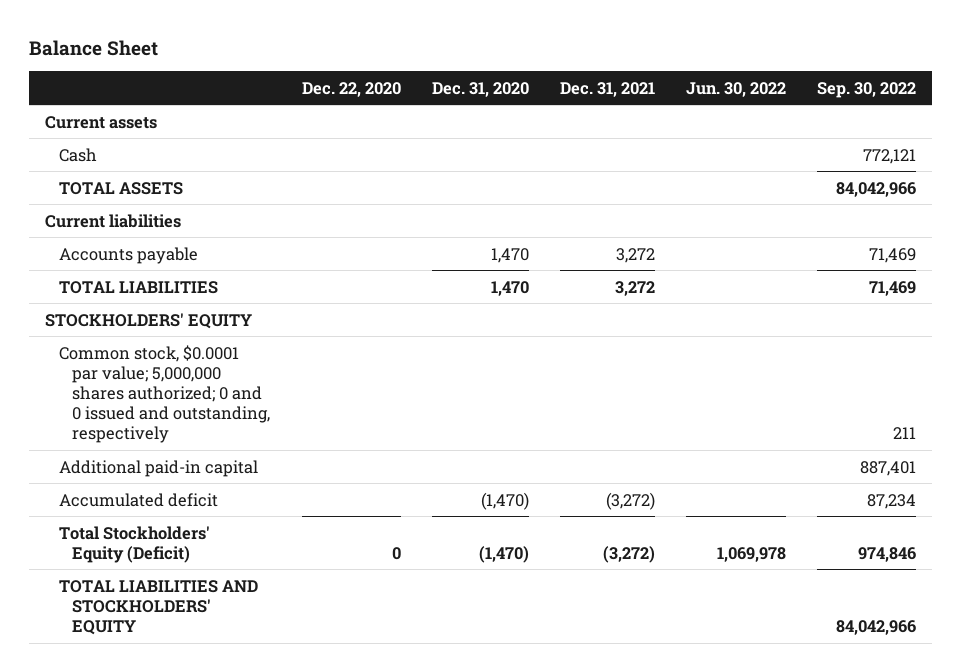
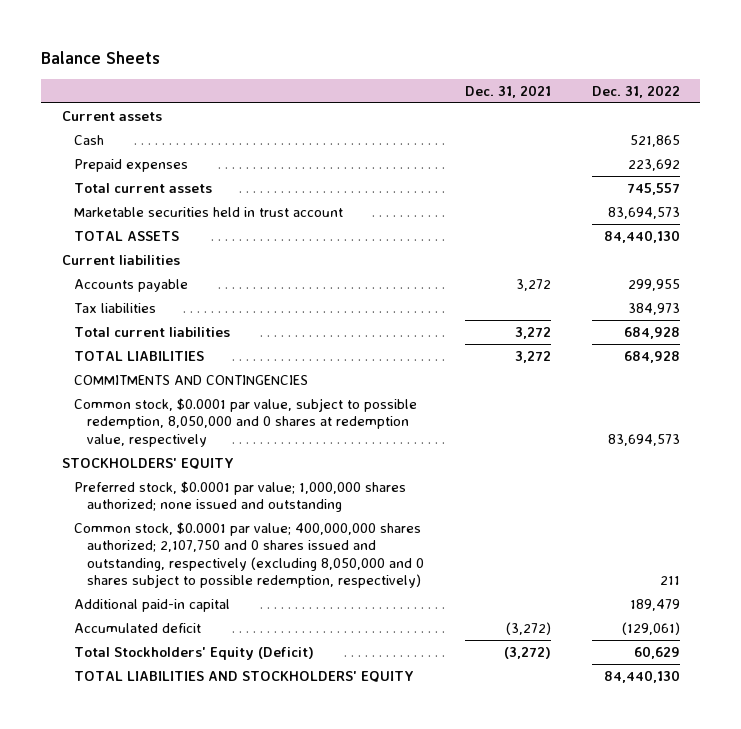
[29,39,159,56] Balance Sheet -> [41,51,161,65] Balance Sheets
[301,81,401,97] Dec. 22, 2020 -> none
[431,81,529,97] Dec. 31, 2020 -> none
[686,81,787,97] Jun. 30, 2022 -> none
[817,81,917,98] Sep. 30, 2022 -> none
none -> [591,84,680,98] Dec. 31, 2022
none -> [74,158,189,172] Prepaid expenses
none -> [74,182,213,193] Total current assets
none -> [74,206,344,217] Marketable securities held in trust account
none -> [74,302,157,313] Tax liabilities
none -> [74,326,231,337] Total current liabilities
none -> [74,374,309,385] COMMITMENTS AND CONTINGENCIES
none -> [74,397,418,447] Common stock, $0.0001 par value, subject to possible redemption, 8,050,000 and 0 shares at redemption value, respectively
none -> [74,480,407,513] Preferred stock, $0.0001 par value; 1,000,000 shares authorized; none issued and outstanding
[58,344,271,444] Common stock, $0.0001 par value; 5,000,000 shares authorized; 0 and 0 issued and outstanding, respectively -> [74,521,425,589] Common stock, $0.0001 par value; 400,000,000 shares authorized; 2,107,750 and 0 shares issued and outstanding, respectively (excluding 8,050,000 and 0 shares subject to possible redemption, respectively)

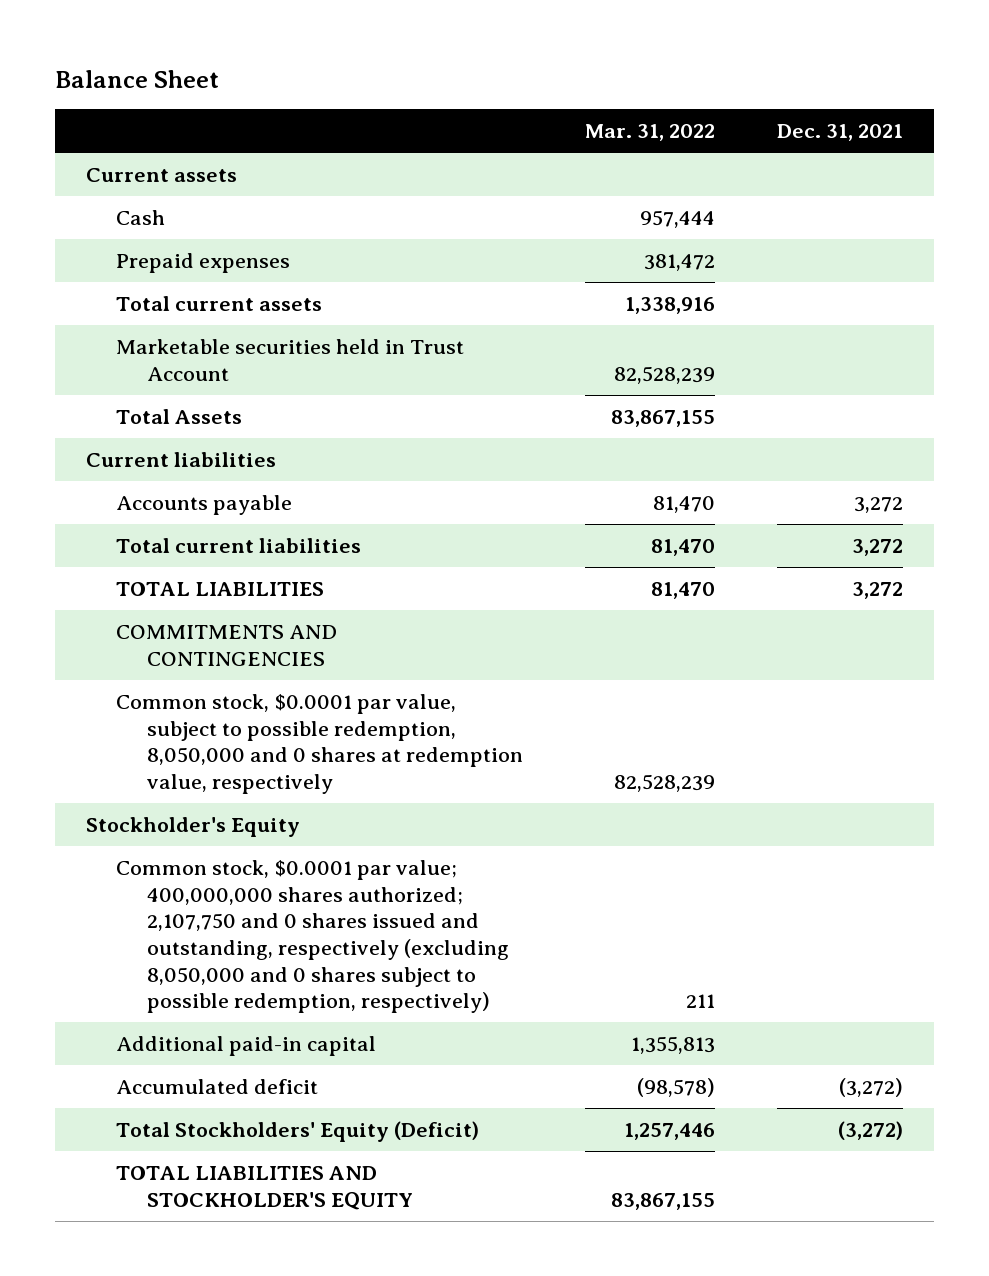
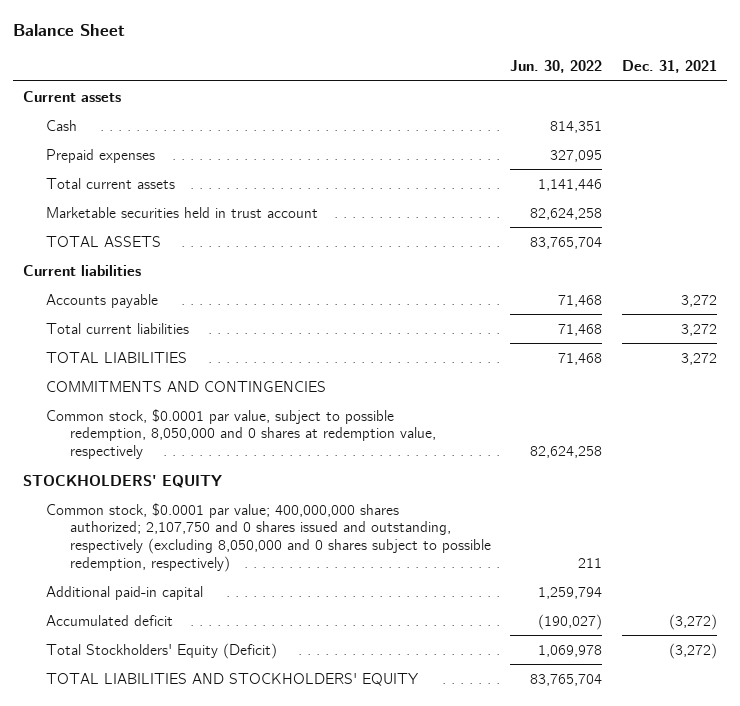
[585,124,716,142] Mar. 31, 2022 -> none
none -> [510,59,603,73] Jun. 30, 2022
[116,338,465,381] Marketable securities held in Trust Account -> [46,206,319,218] Marketable securities held in trust account
[116,408,243,424] Total Assets -> [46,235,162,247] TOTAL ASSETS
[85,816,300,837] Stockholder's Equity -> [23,474,223,488] STOCKHOLDERS' EQUITY
[116,1165,414,1210] TOTAL LIABILITIES AND STOCKHOLDER'S EQUITY -> [46,672,420,686] TOTAL LIABILITIES AND STOCKHOLDERS' EQUITY

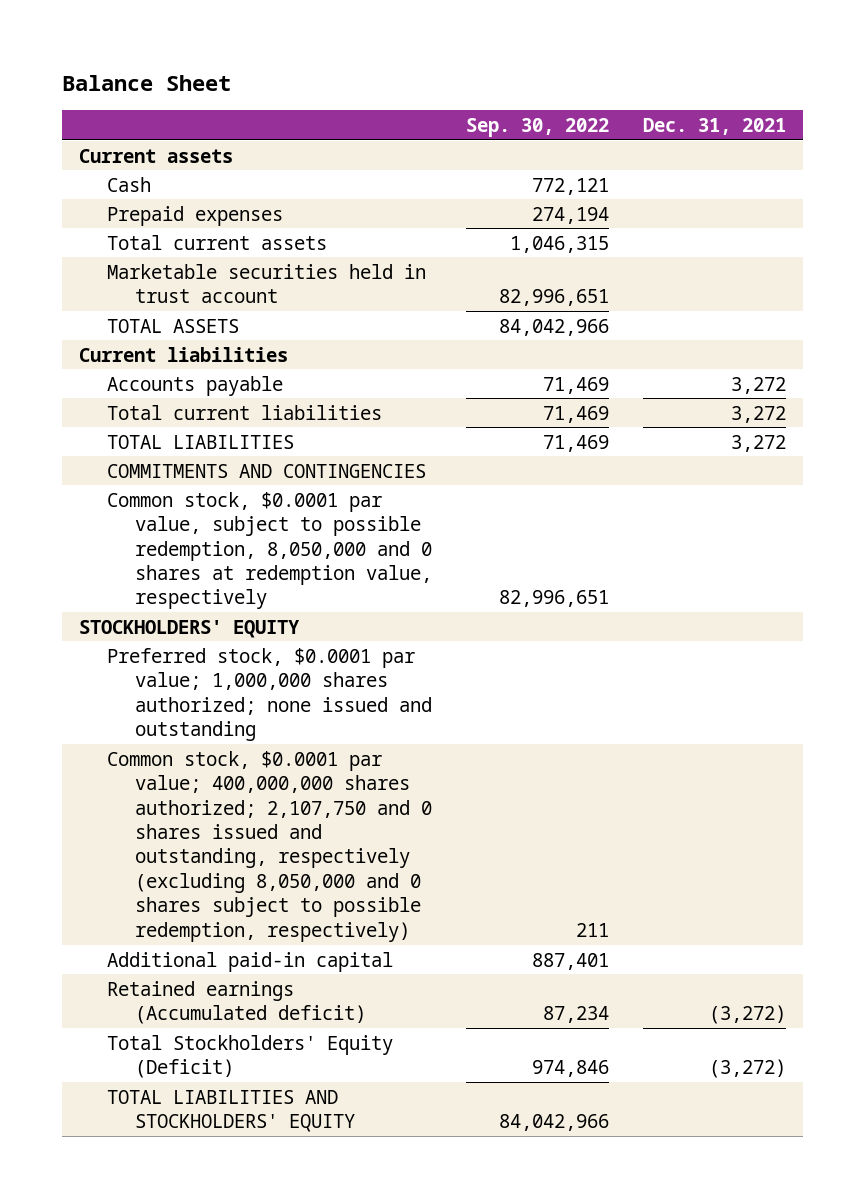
[510,59,603,73] Jun. 30, 2022 -> none
none -> [465,117,609,137] Sep. 30, 2022
none -> [106,647,432,741] Preferred stock, $0.0001 par value; 1,000,000 shares authorized; none issued and outstanding
[46,614,174,626] Accumulated deficit -> [106,980,366,1025] Retained earnings (Accumulated deficit)

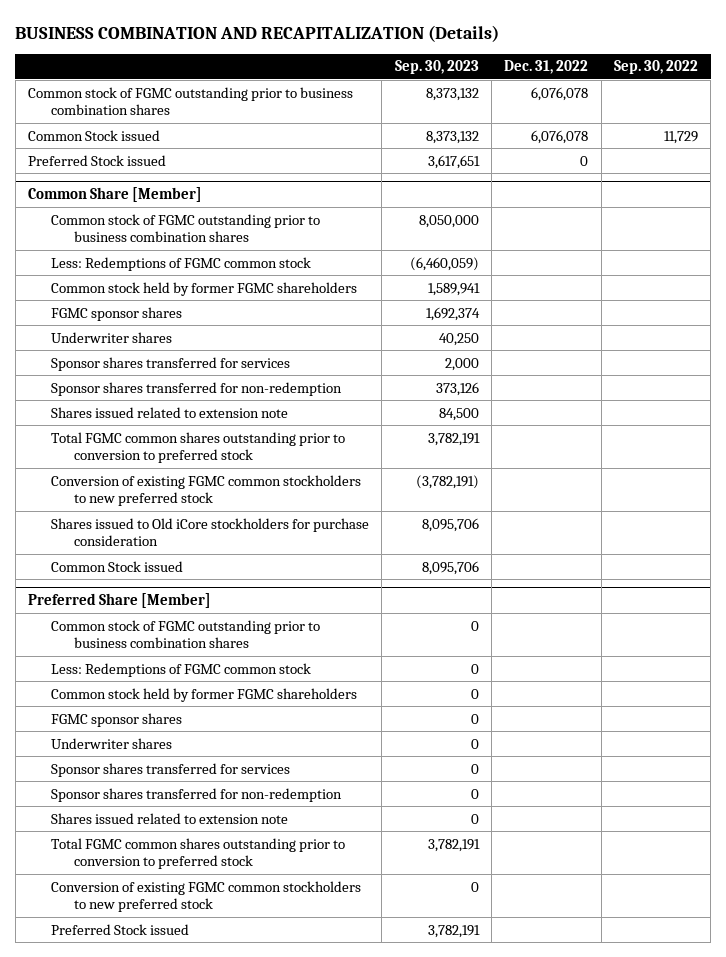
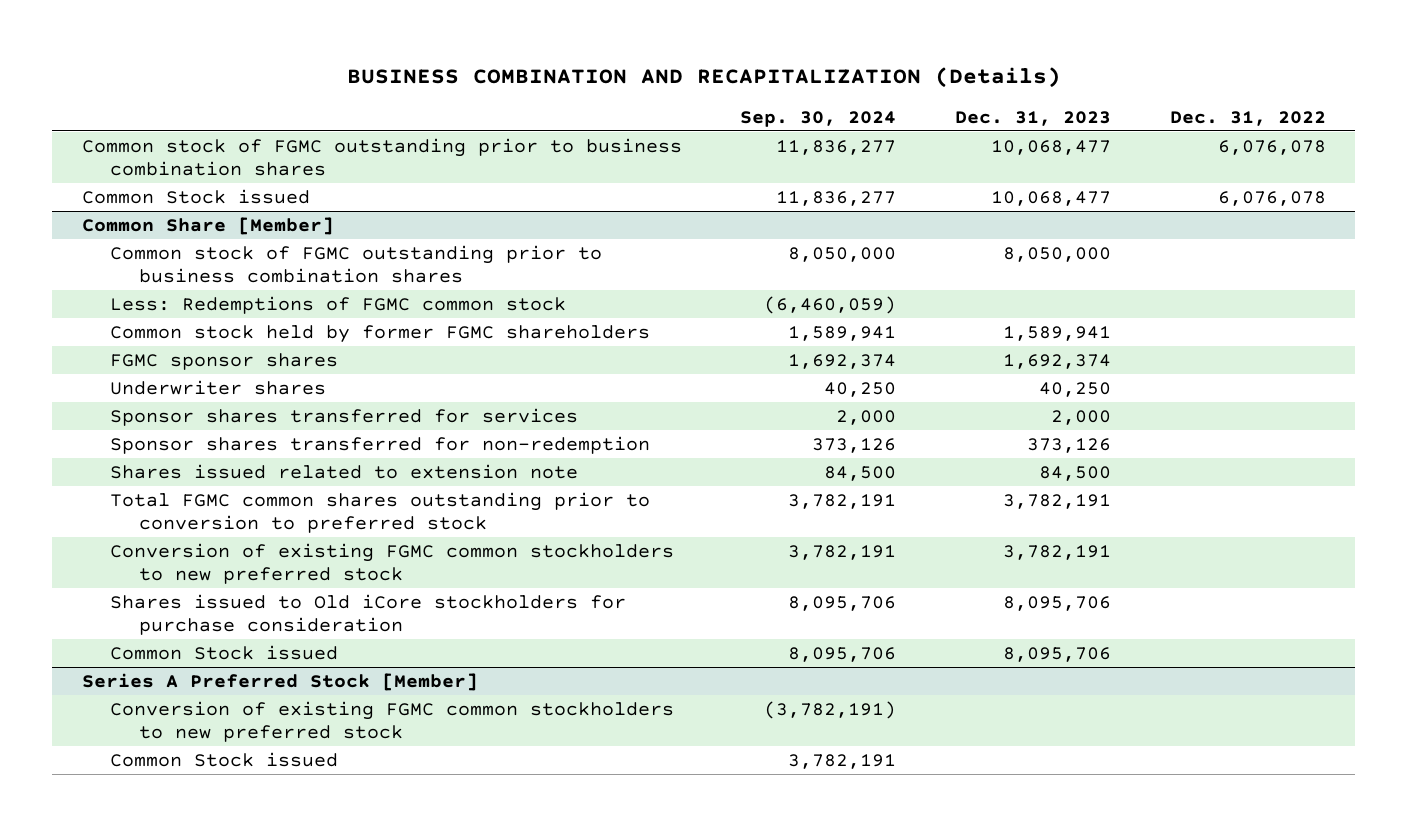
[394,60,479,75] Sep. 30, 2023 -> none
[613,60,698,75] Sep. 30, 2022 -> none
none -> [740,110,897,127] Sep. 30, 2024
none -> [955,110,1112,126] Dec. 31, 2023
[28,154,167,166] Preferred Stock issued -> none
[28,593,212,609] Preferred Share [Member] -> none
[51,619,321,649] Common stock of FGMC outstanding prior to business combination shares -> none
[51,662,312,677] Less: Redemptions of FGMC common stock -> none
[51,687,358,702] Common stock held by former FGMC shareholders -> none
[51,712,183,727] FGMC sponsor shares -> none
[51,737,173,749] Underwriter shares -> none
[51,762,291,777] Sponsor shares transferred for services -> none
[51,787,343,802] Sponsor shares transferred for non-redemption -> none
[51,812,289,824] Shares issued related to extension note -> none
[51,837,346,870] Total FGMC common shares outstanding prior to conversion to preferred stock -> none
[51,880,362,913] Conversion of existing FGMC common stockholders to new preferred stock -> none
[51,923,190,935] Preferred Stock issued -> none
none -> [81,672,478,691] Series A Preferred Stock [Member]
none -> [110,700,675,743] Conversion of existing FGMC common stockholders to new preferred stock
none -> [110,751,339,767] Common Stock issued

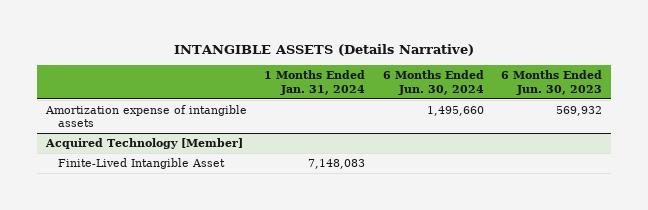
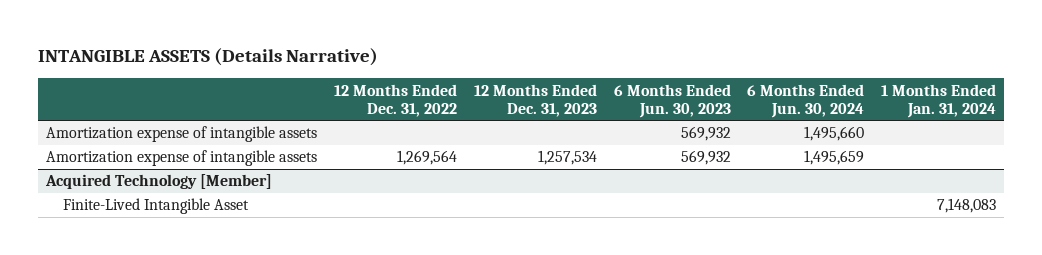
none -> [333,83,457,118] 12 Months Ended Dec. 31, 2022
none -> [473,83,597,118] 12 Months Ended Dec. 31, 2023
none -> [46,150,318,167] Amortization expense of intangible assets

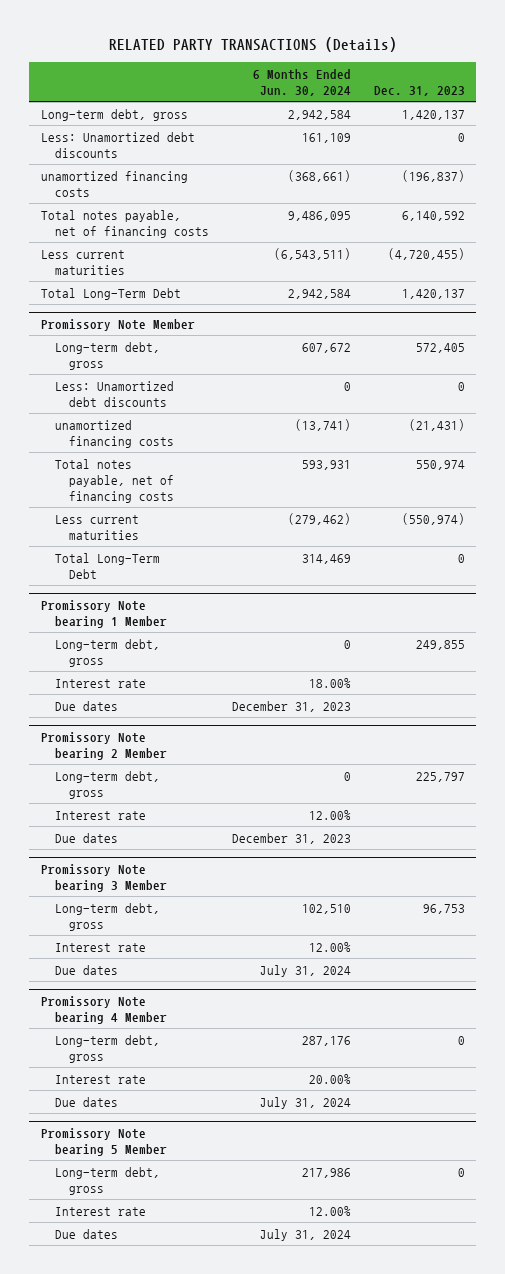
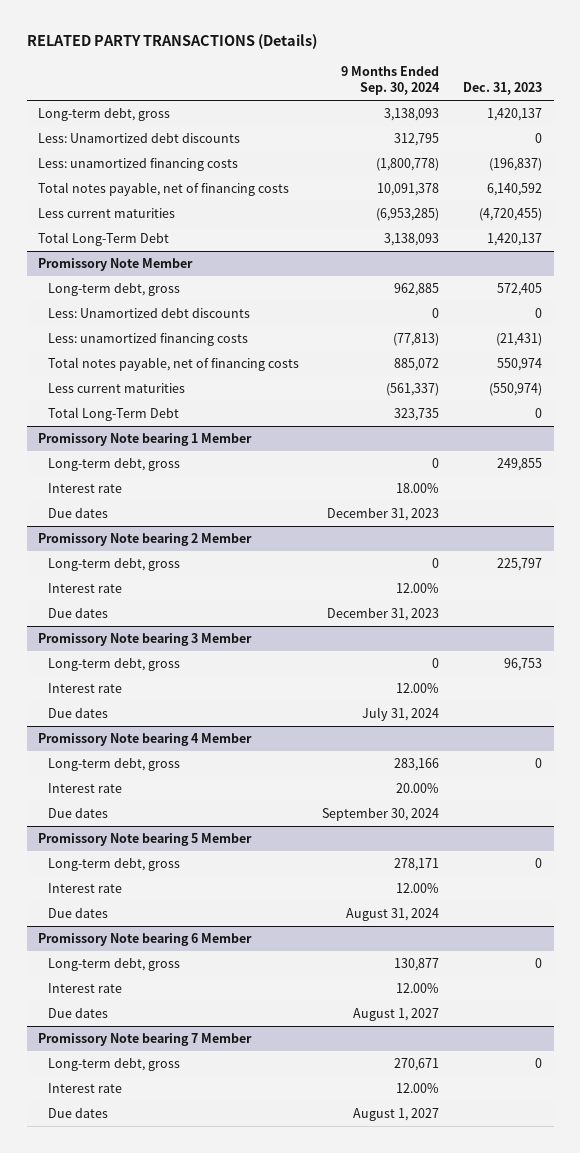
[252,68,351,96] 6 Months Ended Jun. 30, 2024 -> none
none -> [341,66,441,96] 9 Months Ended Sep. 30, 2024
[40,170,188,197] unamortized financing costs -> [38,158,239,172] Less: unamortized financing costs
[54,419,175,448] unamortized financing costs -> [47,333,248,347] Less: unamortized financing costs
none -> [38,933,253,947] Promissory Note bearing 6 Member
none -> [47,958,180,972] Long-term debt, gross
none -> [47,983,122,994] Interest rate
none -> [47,1008,108,1019] Due dates
none -> [38,1033,253,1047] Promissory Note bearing 7 Member
none -> [47,1058,180,1072] Long-term debt, gross
none -> [47,1083,122,1094] Interest rate
none -> [47,1108,108,1119] Due dates

